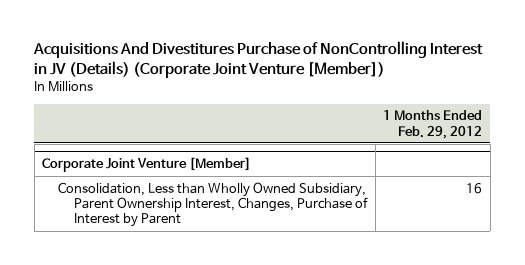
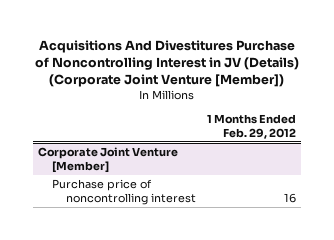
[33,40,484,78] Acquisitions And Divestitures Purchase of NonControlling Interest in JV (Details) (Corporate Joint Venture [Member]) -> [35,39,300,87] Acquisitions And Divestitures Purchase of Noncontrolling Interest in JV (Details) (Corporate Joint Venture [Member])
[58,181,368,228] Consolidation, Less than Wholly Owned Subsidiary, Parent Ownership Interest, Changes, Purchase of Interest by Parent -> [52,178,196,206] Purchase price of noncontrolling interest

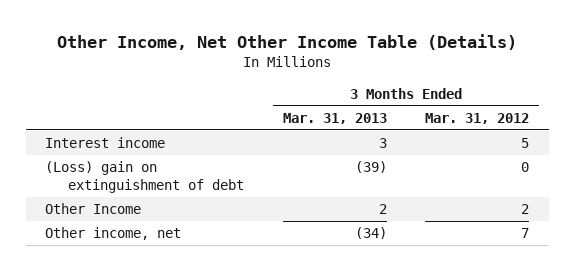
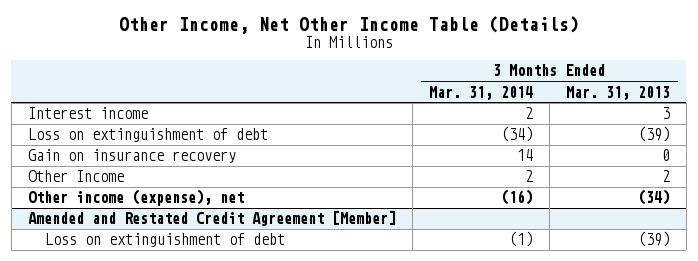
[425,112,530,124] Mar. 31, 2012 -> none
none -> [428,85,533,100] Mar. 31, 2014
[45,161,244,193] (Loss) gain on extinguishment of debt -> [27,128,268,143] Loss on extinguishment of debt
none -> [27,149,236,164] Gain on insurance recovery
[45,227,182,241] Other income, net -> [27,189,244,207] Other income (expense), net
none -> [27,210,396,227] Amended and Restated Credit Agreement [Member]
none -> [45,233,286,248] Loss on extinguishment of debt

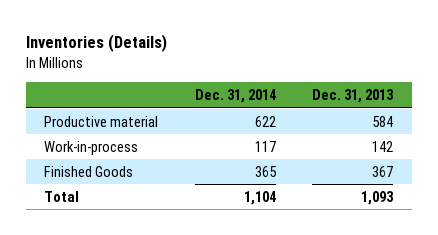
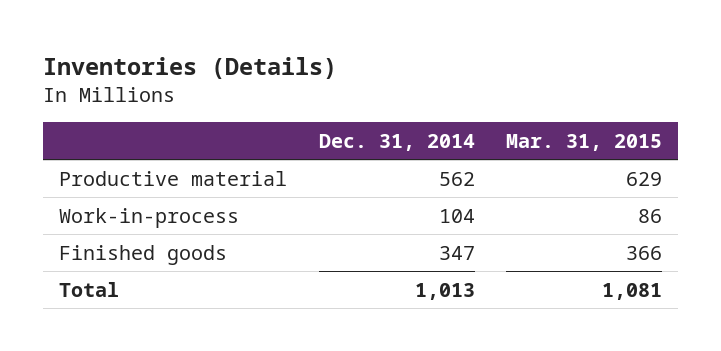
[312,89,395,104] Dec. 31, 2013 -> none
none -> [506,134,663,152] Mar. 31, 2015
[254,115,276,127] 622 -> [438,171,475,186] 562
[254,140,276,152] 117 -> [438,208,475,223] 104
[44,165,134,177] Finished Goods -> [59,244,228,265] Finished goods
[254,165,277,177] 365 -> [438,245,475,260] 347
[243,190,276,205] 1,104 -> [414,282,475,300] 1,013

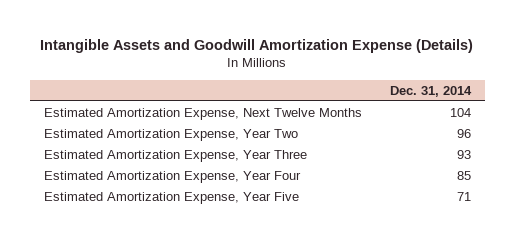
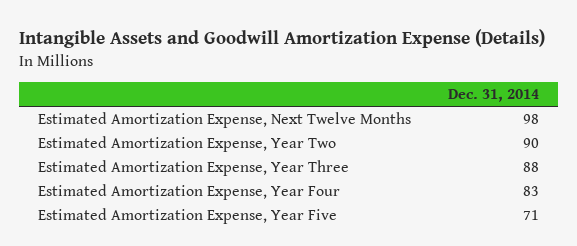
[449,107,471,117] 104 -> [523,114,540,125] 98
[456,128,471,138] 96 -> [523,138,540,149] 90
[456,149,471,159] 93 -> [523,162,540,173] 88
[456,170,471,180] 85 -> [523,186,540,197] 83

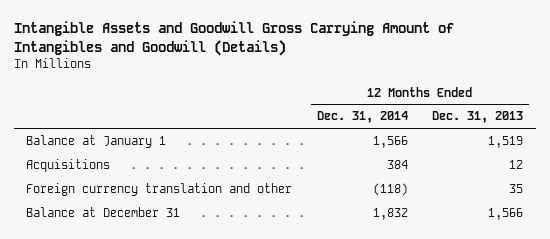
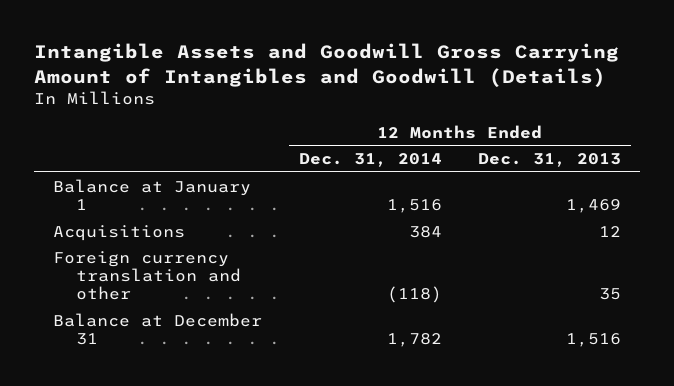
[372,136,408,149] 1,566 -> [386,198,442,213] 1,516
[488,136,524,149] 1,519 -> [566,198,622,213] 1,469
[372,208,408,221] 1,832 -> [386,332,442,347] 1,782
[488,208,524,221] 1,566 -> [566,332,622,347] 1,516

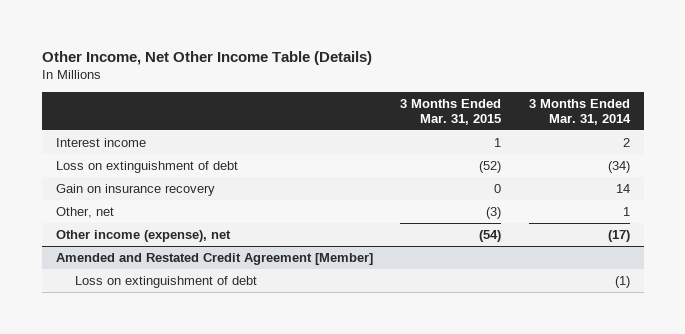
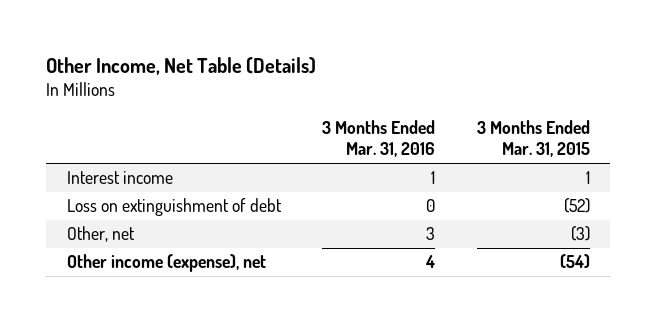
[41,50,372,65] Other Income, Net Other Income Table (Details) -> [46,57,317,76] Other Income, Net Table (Details)
[528,99,631,125] 3 Months Ended Mar. 31, 2014 -> none
none -> [322,119,436,158] 3 Months Ended Mar. 31, 2016
[55,183,215,196] Gain on insurance recovery -> none
[55,252,373,265] Amended and Restated Credit Agreement [Member] -> none
[75,275,258,288] Loss on extinguishment of debt -> none

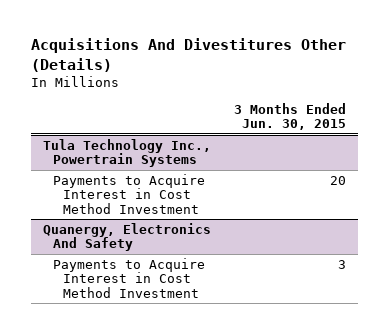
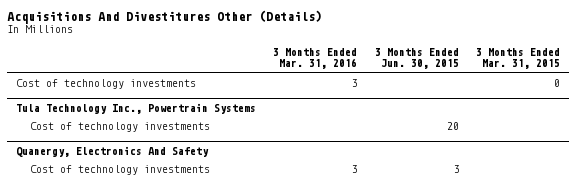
none -> [273,47,358,70] 3 Months Ended Mar. 31, 2016
none -> [476,47,561,70] 3 Months Ended Mar. 31, 2015
none -> [16,79,197,90] Cost of technology investments
[52,173,205,214] Payments to Acquire Interest in Cost Method Investment -> [29,122,210,133] Cost of technology investments
[52,257,205,298] Payments to Acquire Interest in Cost Method Investment -> [29,165,210,176] Cost of technology investments

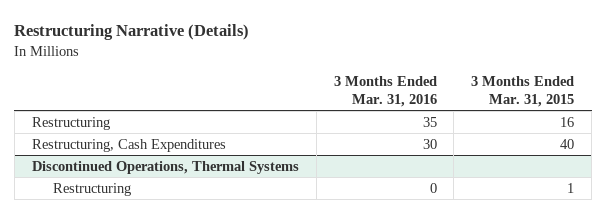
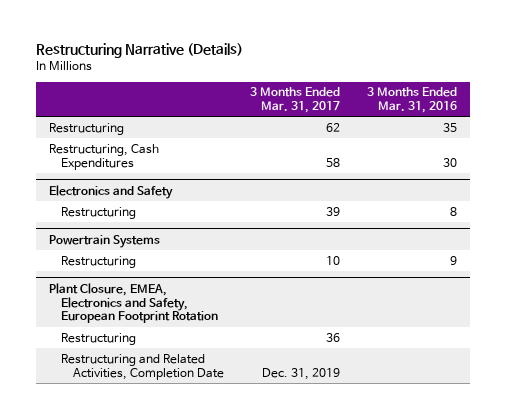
[471,75,575,107] 3 Months Ended Mar. 31, 2015 -> none
none -> [250,87,341,114] 3 Months Ended Mar. 31, 2017
[31,160,299,174] Discontinued Operations, Thermal Systems -> none
none -> [49,184,174,199] Electronics and Safety
[429,182,437,193] 0 -> [449,206,457,216] 8
none -> [49,234,161,248] Powertrain Systems
none -> [60,255,136,268] Restructuring
none -> [49,282,218,324] Plant Closure, EMEA, Electronics and Safety, European Footprint Rotation
none -> [60,332,136,345] Restructuring
none -> [60,353,224,380] Restructuring and Related Activities, Completion Date

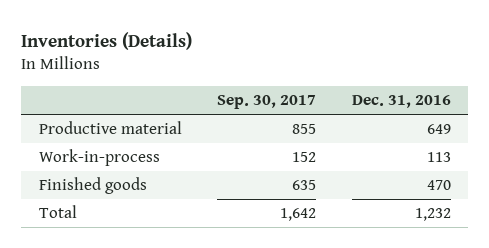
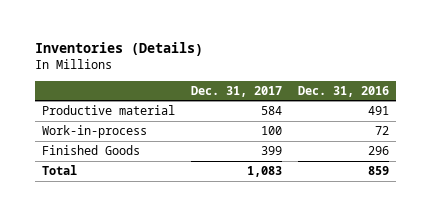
[217,95,317,110] Sep. 30, 2017 -> none
none -> [190,85,282,97] Dec. 31, 2017
[426,124,451,135] 649 -> [367,106,389,116] 491
[426,152,451,163] 113 -> [374,126,389,136] 72
[38,177,147,195] Finished goods -> [42,145,141,156] Finished Goods
[426,180,451,191] 470 -> [367,146,389,156] 296
[414,208,451,222] 1,232 -> [367,166,389,176] 859

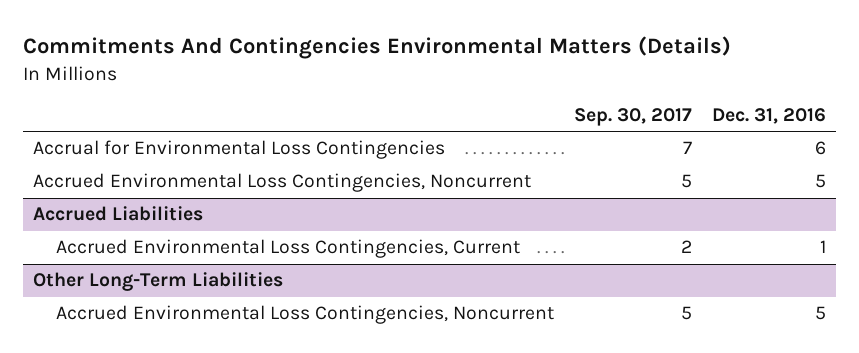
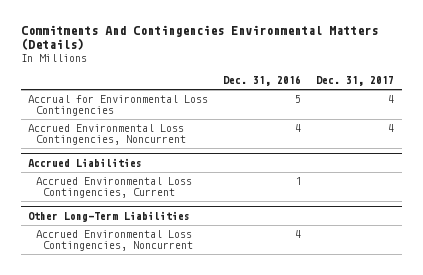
[573,108,692,127] Sep. 30, 2017 -> none
none -> [316,76,395,87] Dec. 31, 2017
[814,141,826,156] 6 -> [295,95,302,104] 5
[814,174,826,189] 5 -> [295,124,302,133] 4
[814,306,826,321] 5 -> [295,230,302,239] 4

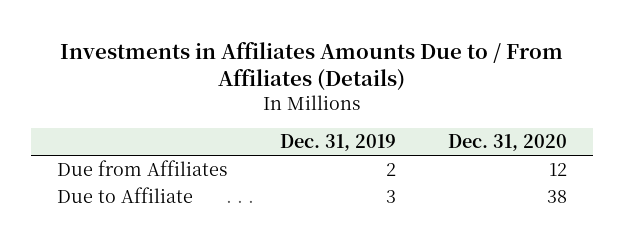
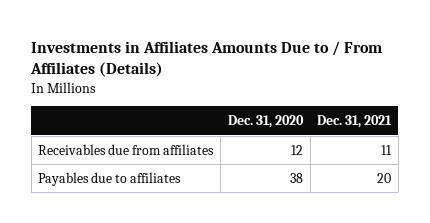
[280,134,397,152] Dec. 31, 2019 -> none
none -> [317,115,393,129] Dec. 31, 2021
[57,160,229,177] Due from Affiliates -> [38,143,215,155] Receivables due from affiliates
[57,187,194,204] Due to Affiliate -> [38,171,182,186] Payables due to affiliates

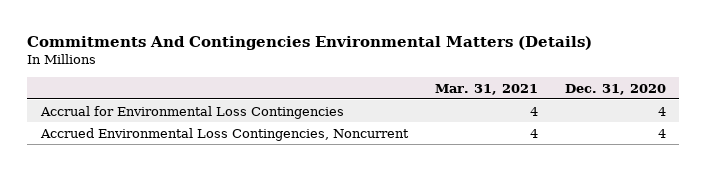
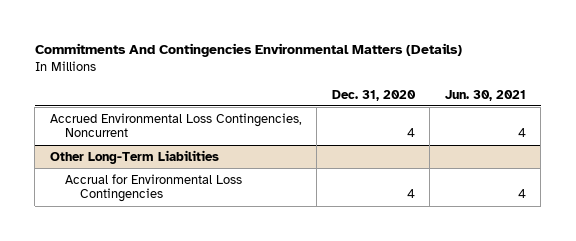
[434,83,538,95] Mar. 31, 2021 -> none
none -> [444,89,526,101] Jun. 30, 2021
[39,105,344,119] Accrual for Environmental Loss Contingencies -> none
none -> [49,149,219,164] Other Long-Term Liabilities
none -> [65,173,243,203] Accrual for Environmental Loss Contingencies

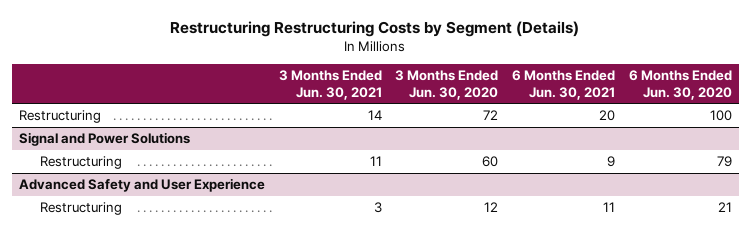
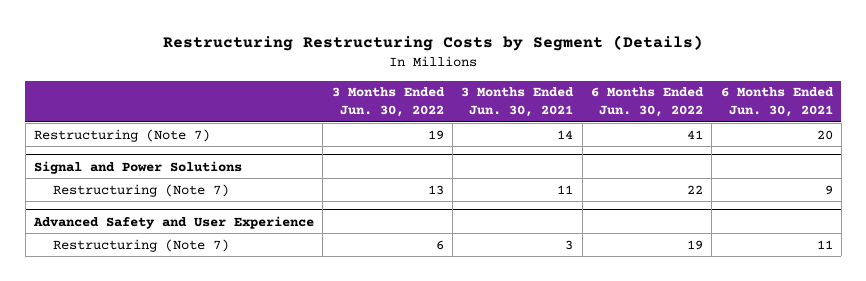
[395,70,499,100] 3 Months Ended Jun. 30, 2020 -> none
[628,70,732,100] 6 Months Ended Jun. 30, 2020 -> none
none -> [331,87,445,118] 3 Months Ended Jun. 30, 2022
none -> [590,87,704,118] 6 Months Ended Jun. 30, 2022
[18,110,101,124] Restructuring -> [33,128,210,142] Restructuring (Note 7)
[39,156,122,170] Restructuring -> [53,183,230,197] Restructuring (Note 7)
[39,202,122,216] Restructuring -> [53,238,230,252] Restructuring (Note 7)

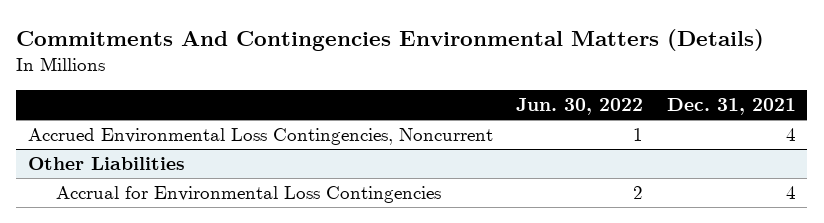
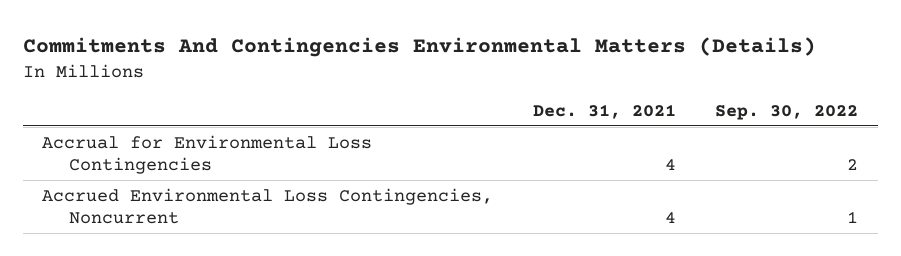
[516,98,644,116] Jun. 30, 2022 -> none
none -> [715,105,859,121] Sep. 30, 2022
[28,157,186,171] Other Liabilities -> none
[28,128,494,146] Accrued Environmental Loss Contingencies, Noncurrent -> [42,187,494,225] Accrued Environmental Loss Contingencies, Noncurrent

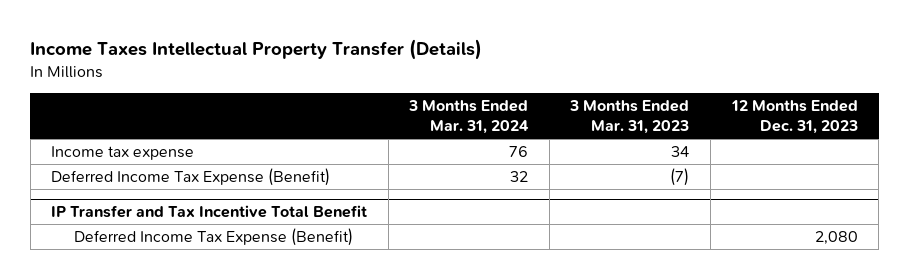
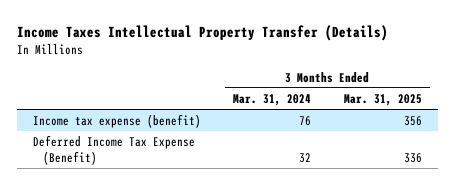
[569,100,690,135] 3 Months Ended Mar. 31, 2023 -> none
[730,100,858,135] 12 Months Ended Dec. 31, 2023 -> none
none -> [343,93,422,106] Mar. 31, 2025
[51,145,195,160] Income tax expense -> [33,114,202,129] Income tax expense (benefit)
[51,204,368,218] IP Transfer and Tax Incentive Total Benefit -> none
[73,227,353,246] Deferred Income Tax Expense (Benefit) -> none

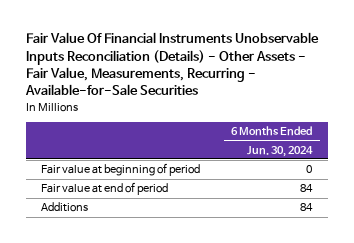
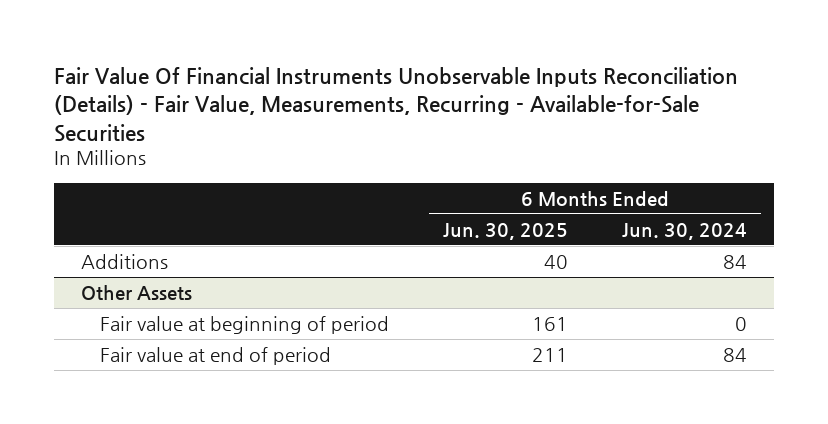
[25,32,320,96] Fair Value Of Financial Instruments Unobservable Inputs Reconciliation (Details) - Other Assets - Fair Value, Measurements, Recurring - Available-for-Sale Securities -> [54,66,739,142] Fair Value Of Financial Instruments Unobservable Inputs Reconciliation (Details) - Fair Value, Measurements, Recurring - Available-for-Sale Securities
none -> [442,222,568,240] Jun. 30, 2025
[41,202,89,213] Additions -> [81,253,169,269] Additions
none -> [81,284,193,300] Other Assets

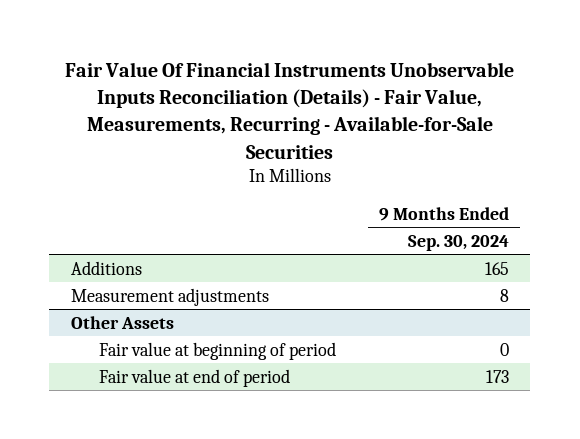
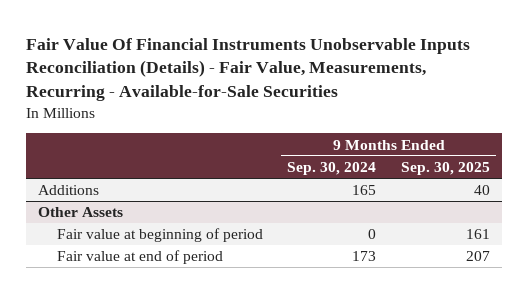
none -> [400,162,490,176] Sep. 30, 2025
[70,287,269,306] Measurement adjustments -> none

